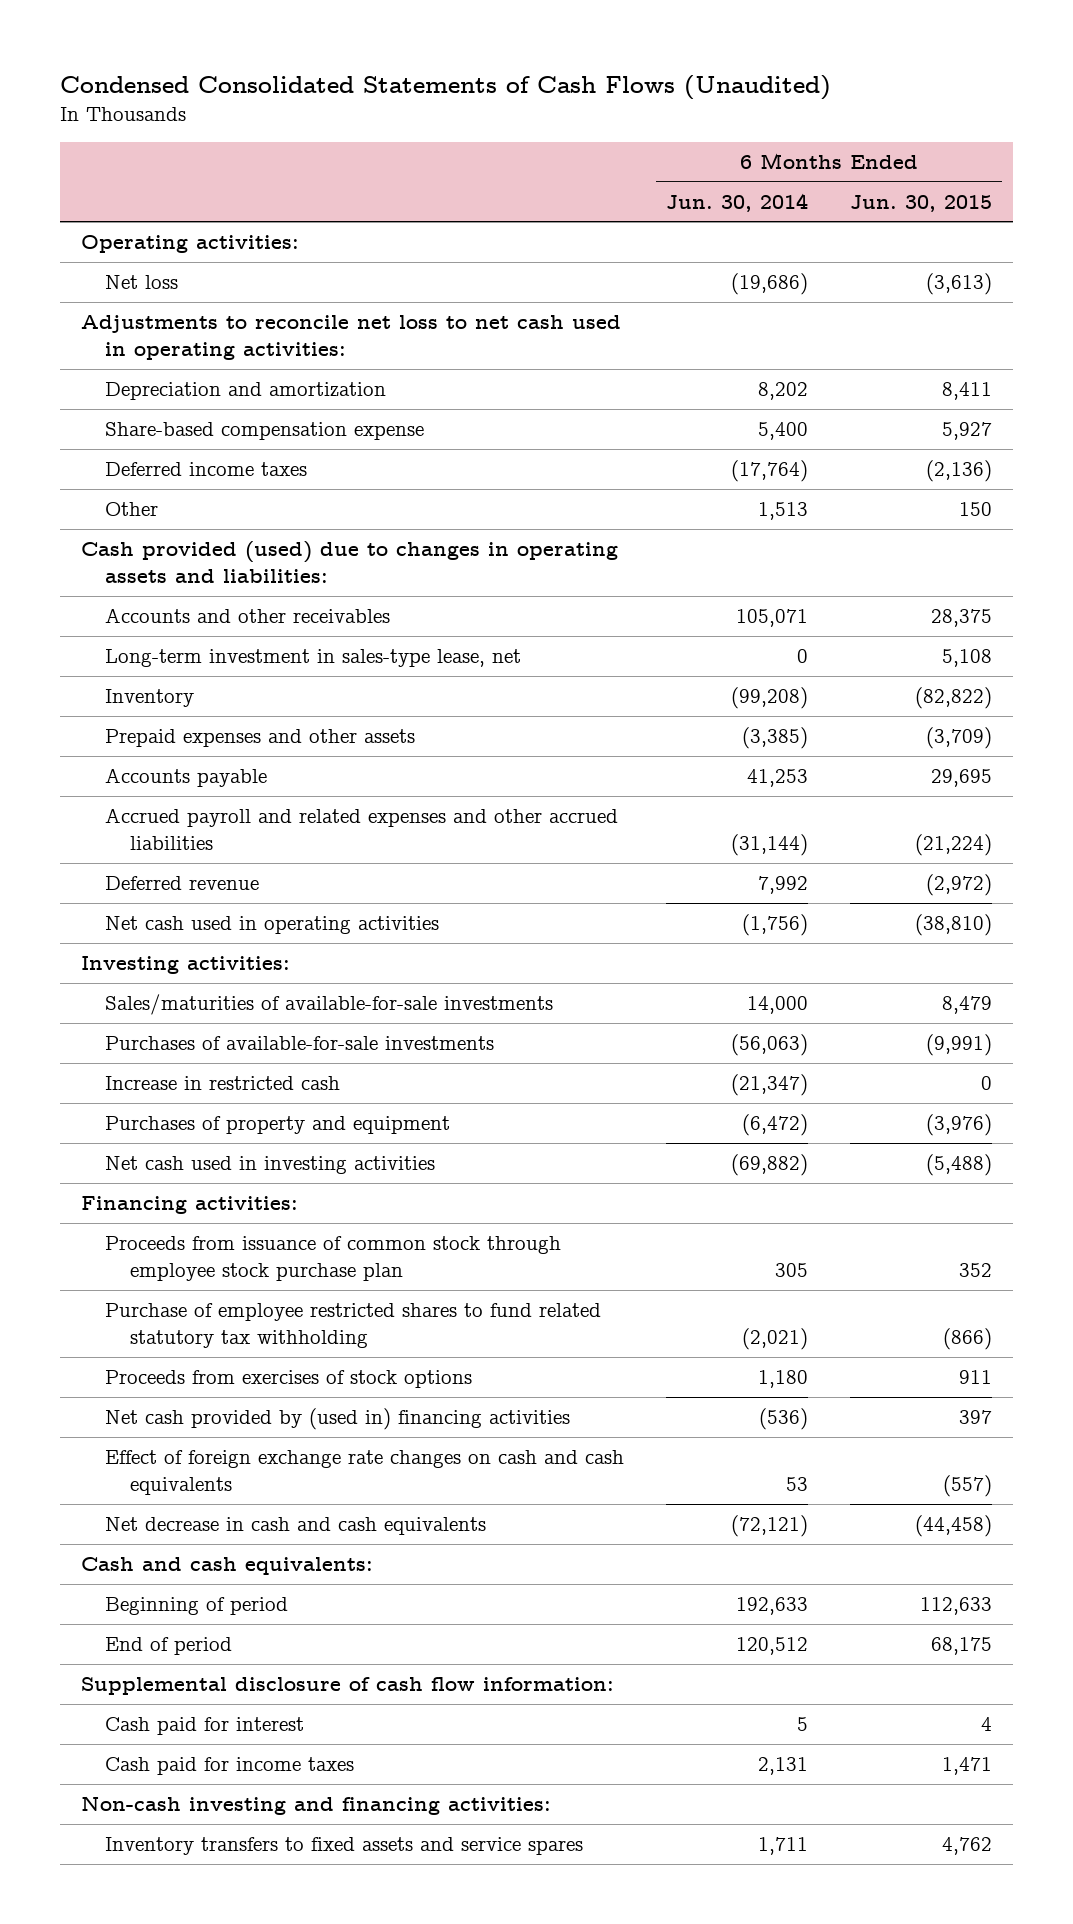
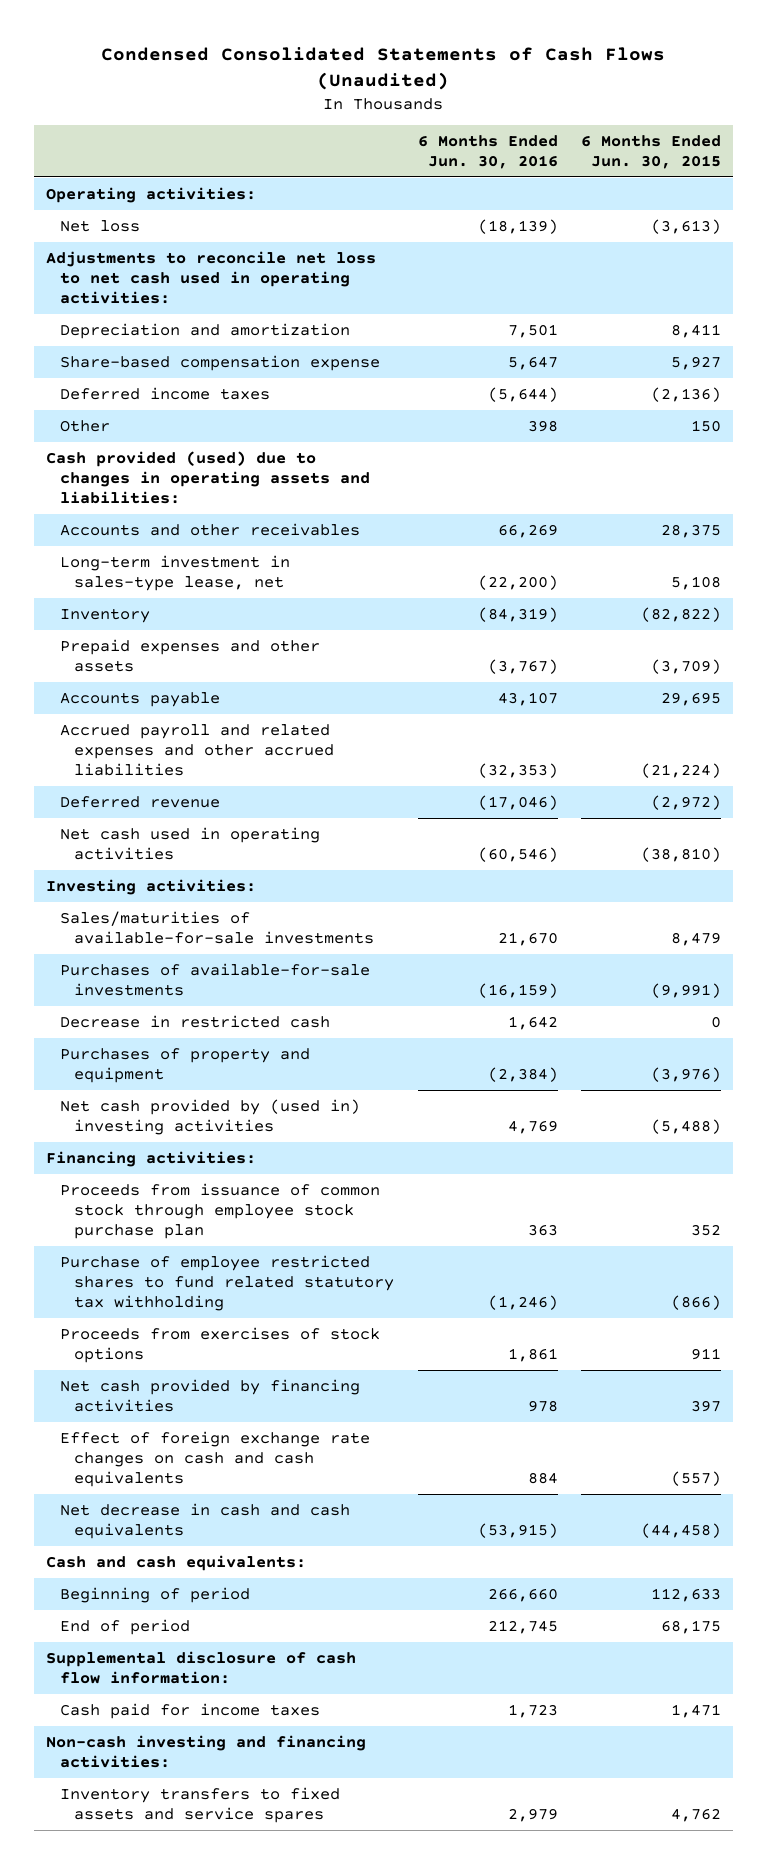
[666,192,809,212] Jun. 30, 2014 -> none
none -> [417,135,558,170] 6 Months Ended Jun. 30, 2016
[105,1076,341,1091] Increase in restricted cash -> [59,1014,330,1028] Decrease in restricted cash
[105,1156,436,1175] Net cash used in investing activities -> [59,1098,360,1135] Net cash provided by (used in) investing activities
[105,1408,571,1431] Net cash provided by (used in) financing activities -> [59,1378,360,1412] Net cash provided by financing activities
[105,1717,305,1736] Cash paid for interest -> none

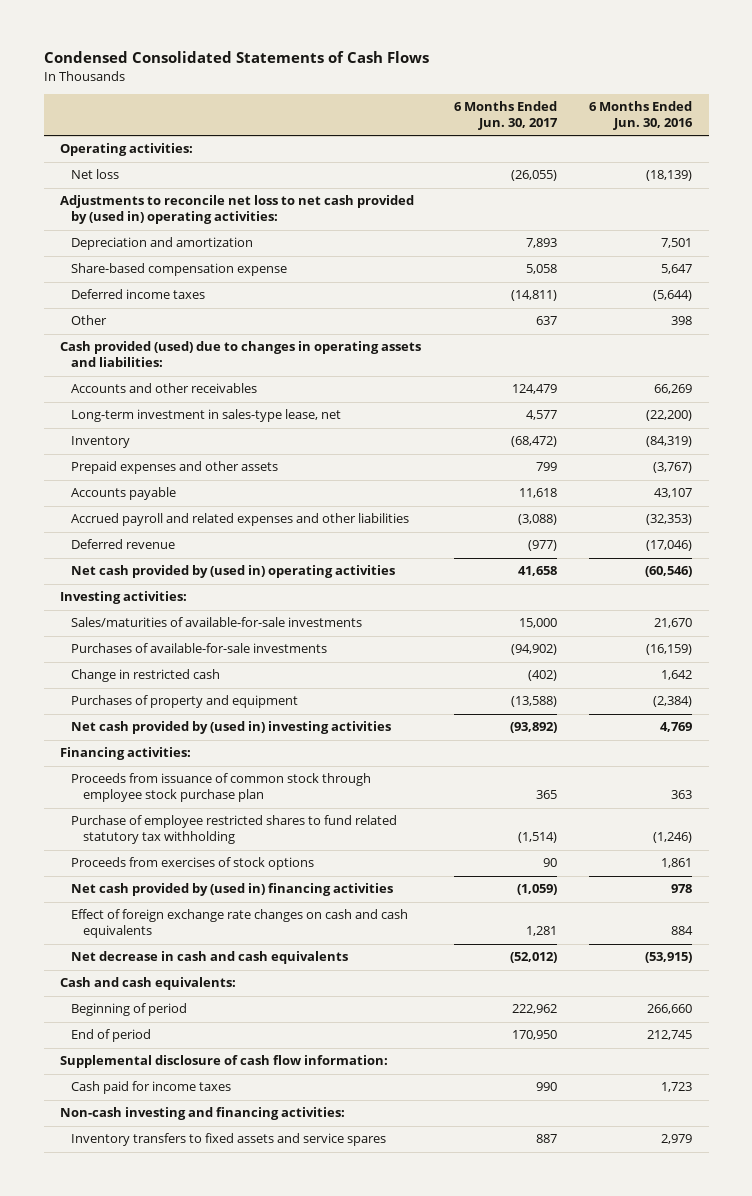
[101,46,666,90] Condensed Consolidated Statements of Cash Flows (Unaudited) -> [43,51,429,64] Condensed Consolidated Statements of Cash Flows
[581,135,722,170] 6 Months Ended Jun. 30, 2015 -> none
none -> [453,100,558,130] 6 Months Ended Jun. 30, 2017
[45,250,376,304] Adjustments to reconcile net loss to net cash used in operating activities: -> [60,195,415,225] Adjustments to reconcile net loss to net cash provided by (used in) operating activities:
[59,723,335,776] Accrued payroll and related expenses and other accrued liabilities -> [71,513,410,527] Accrued payroll and related expenses and other liabilities
[59,826,320,860] Net cash used in operating activities -> [71,565,396,579] Net cash provided by (used in) operating activities
[59,1014,330,1028] Decrease in restricted cash -> [71,669,221,683] Change in restricted cash
[59,1378,360,1412] Net cash provided by financing activities -> [71,883,394,897] Net cash provided by (used in) financing activities

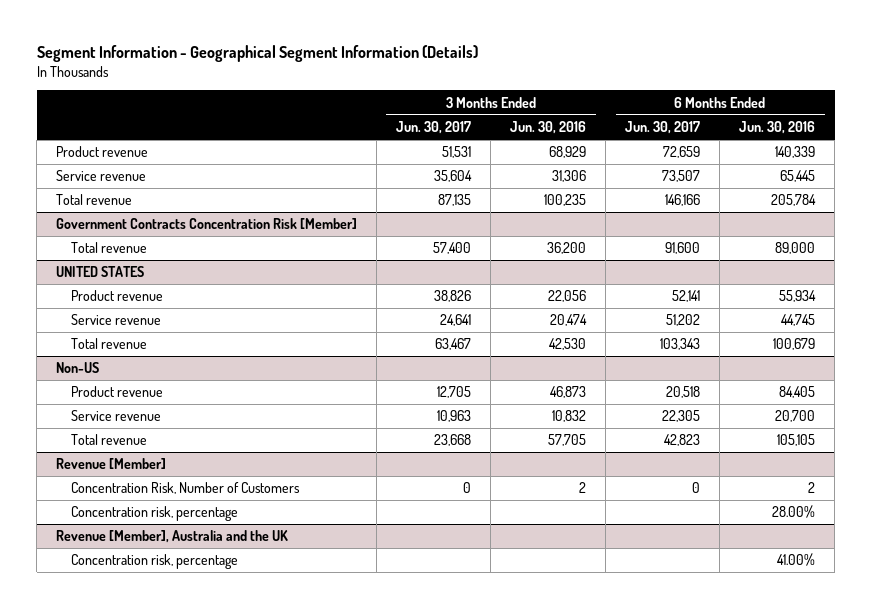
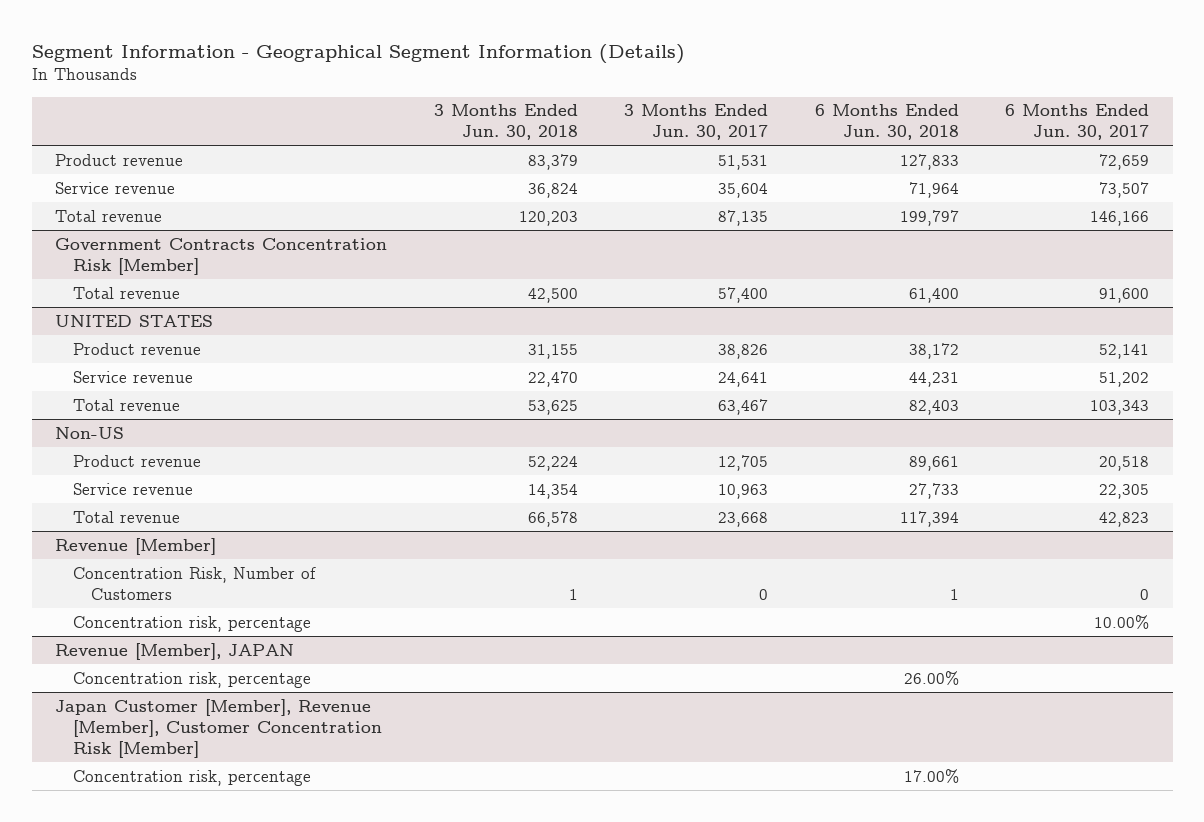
[510,120,587,134] Jun. 30, 2016 -> none
[739,120,816,134] Jun. 30, 2016 -> none
none -> [433,104,578,141] 3 Months Ended Jun. 30, 2018
none -> [814,104,959,141] 6 Months Ended Jun. 30, 2018
none -> [72,615,311,632] Concentration risk, percentage
none -> [55,642,295,660] Revenue [Member], JAPAN
[56,530,289,544] Revenue [Member], Australia and the UK -> none
none -> [55,698,382,758] Japan Customer [Member], Revenue [Member], Customer Concentration Risk [Member]

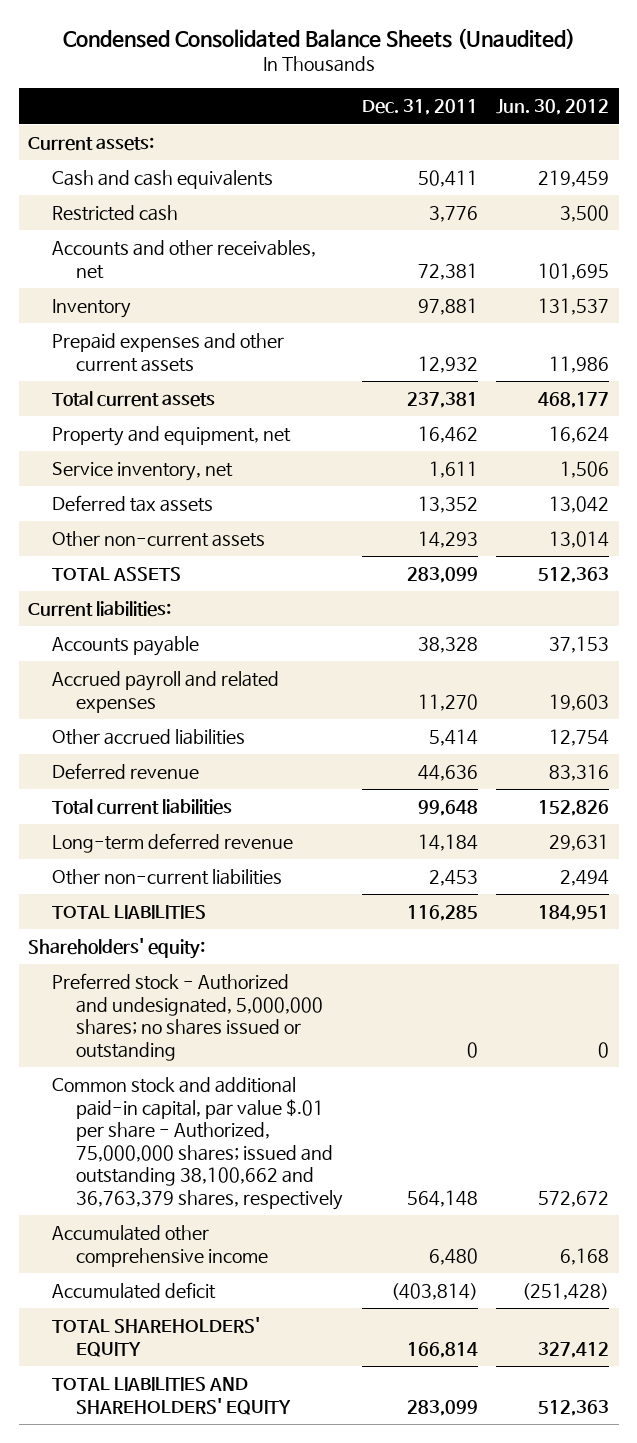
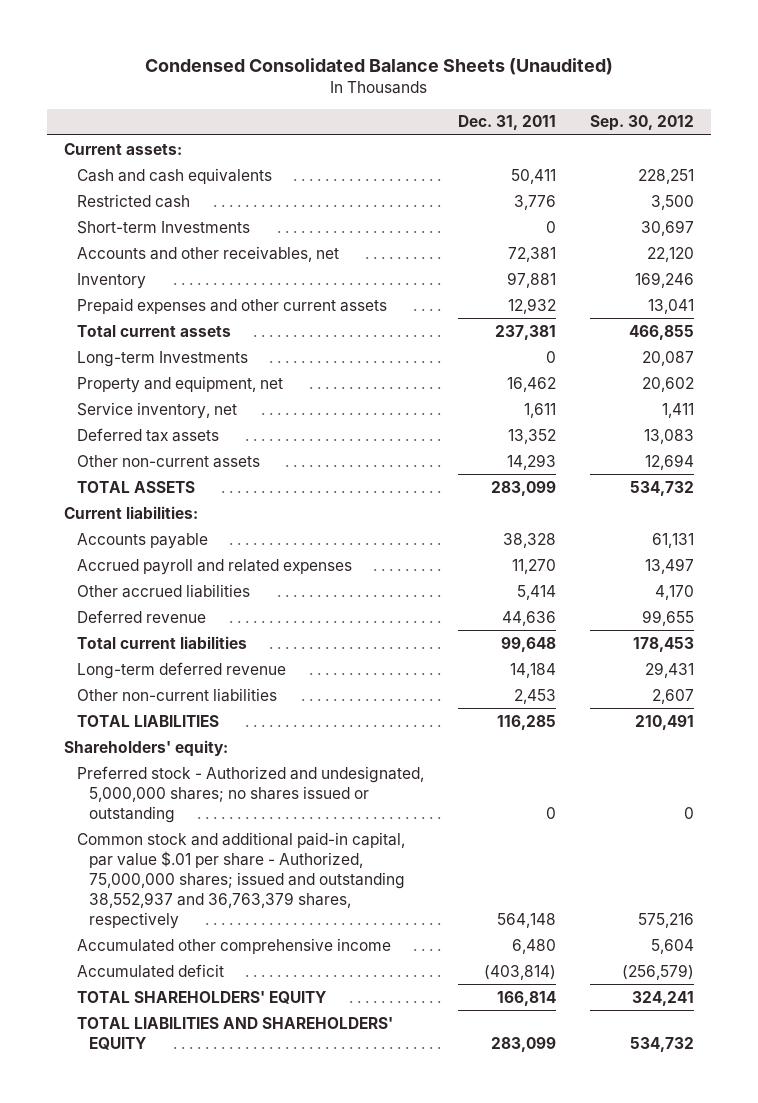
[496,99,610,116] Jun. 30, 2012 -> none
none -> [589,115,694,132] Sep. 30, 2012
none -> [76,220,250,234] Short-term Investments
none -> [76,350,248,367] Long-term Investments
[52,1077,344,1210] Common stock and additional paid-in capital, par value $.01 per share - Authorized, 75,000,000 shares; issued and outstanding 38,100,662 and 36,763,379 shares, respectively -> [76,831,405,929] Common stock and additional paid-in capital, par value $.01 per share - Authorized, 75,000,000 shares; issued and outstanding 38,552,937 and 36,763,379 shares, respectively

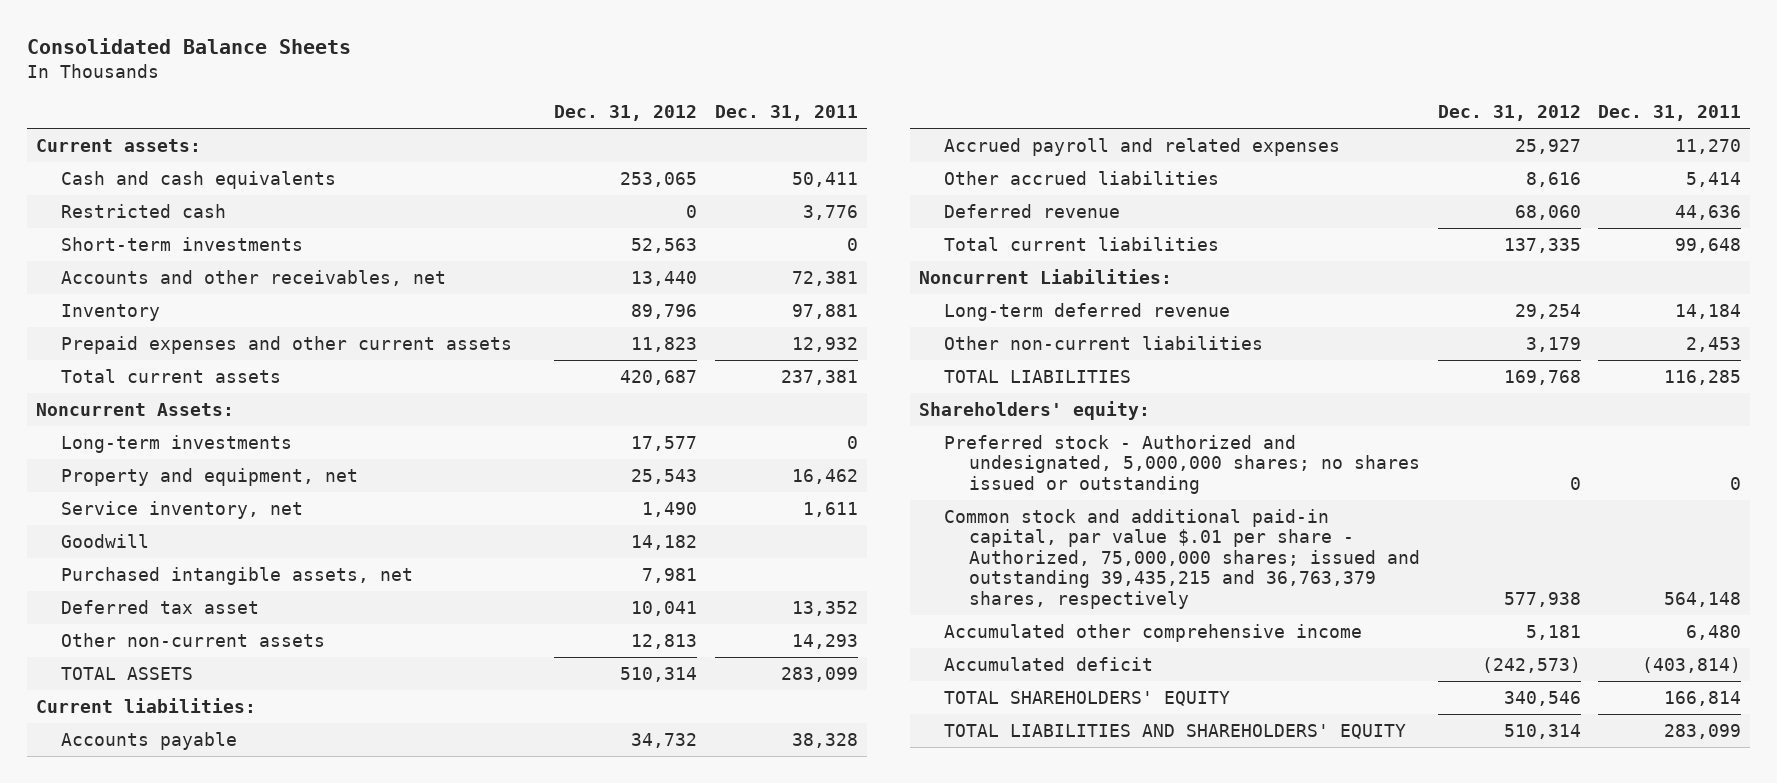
[145,57,614,75] Condensed Consolidated Balance Sheets (Unaudited) -> [26,38,351,55] Consolidated Balance Sheets
[589,115,694,132] Sep. 30, 2012 -> none
none -> [554,104,698,121] Dec. 31, 2012
[76,220,250,234] Short-term Investments -> [60,236,303,251] Short-term investments
none -> [35,402,234,416] Noncurrent Assets:
[76,350,248,367] Long-term Investments -> [60,434,292,453] Long-term investments
none -> [60,533,149,548] Goodwill
none -> [60,566,413,585] Purchased intangible assets, net
[76,427,219,442] Deferred tax assets -> [60,599,259,614] Deferred tax asset
none -> [919,268,1173,284] Noncurrent Liabilities:
[76,831,405,929] Common stock and additional paid-in capital, par value $.01 per share - Authorized, 75,000,000 shares; issued and outstanding 38,552,937 and 36,763,379 shares, respectively -> [944,508,1421,610] Common stock and additional paid-in capital, par value $.01 per share - Authorized, 75,000,000 shares; issued and outstanding 39,435,215 and 36,763,379 shares, respectively

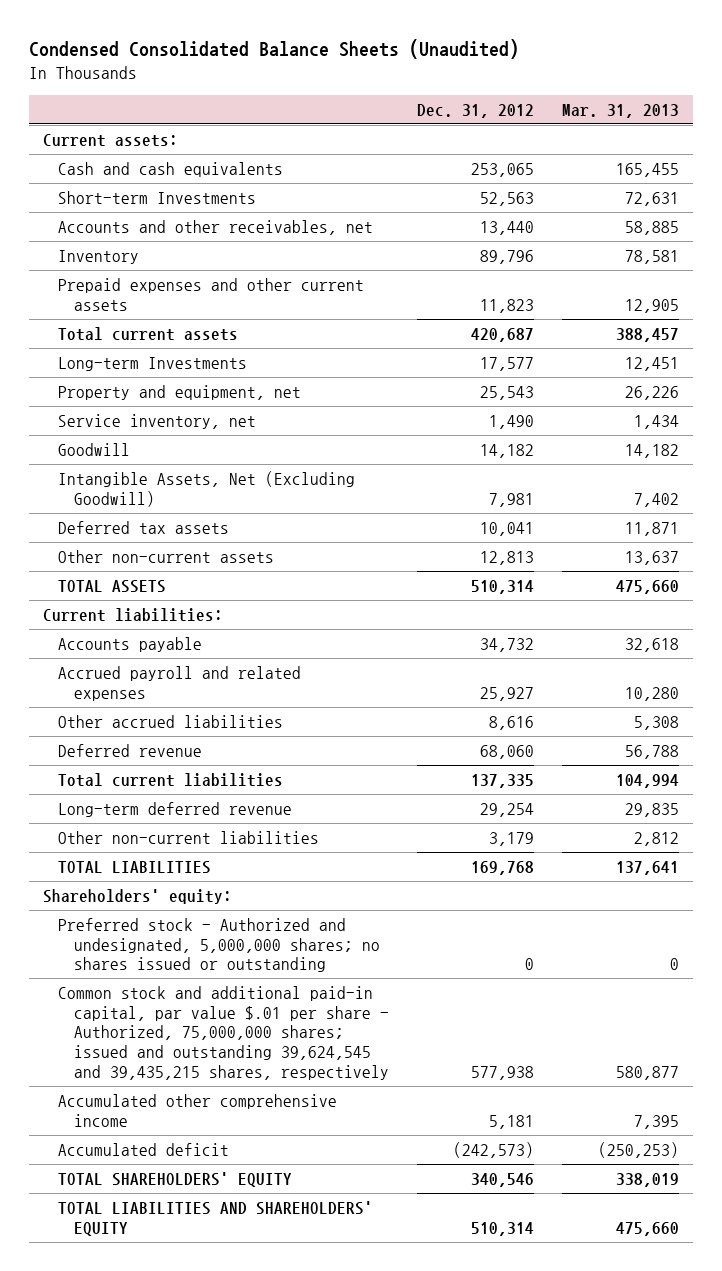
[26,38,351,55] Consolidated Balance Sheets -> [28,39,519,60] Condensed Consolidated Balance Sheets (Unaudited)
[714,104,858,121] Dec. 31, 2011 -> none
none -> [561,103,679,118] Mar. 31, 2013
[60,203,226,218] Restricted cash -> none
[60,236,303,251] Short-term investments -> [58,190,257,204] Short-term Investments
[35,402,234,416] Noncurrent Assets: -> none
[60,434,292,453] Long-term investments -> [58,356,248,371] Long-term Investments
[60,566,413,585] Purchased intangible assets, net -> [58,470,356,507] Intangible Assets, Net (Excluding Goodwill)
[60,599,259,614] Deferred tax asset -> [58,520,230,534] Deferred tax assets
[919,268,1173,284] Noncurrent Liabilities: -> none
[944,508,1421,610] Common stock and additional paid-in capital, par value $.01 per share - Authorized, 75,000,000 shares; issued and outstanding 39,435,215 and 36,763,379 shares, respectively -> [58,985,390,1080] Common stock and additional paid-in capital, par value $.01 per share - Authorized, 75,000,000 shares; issued and outstanding 39,624,545 and 39,435,215 shares, respectively

